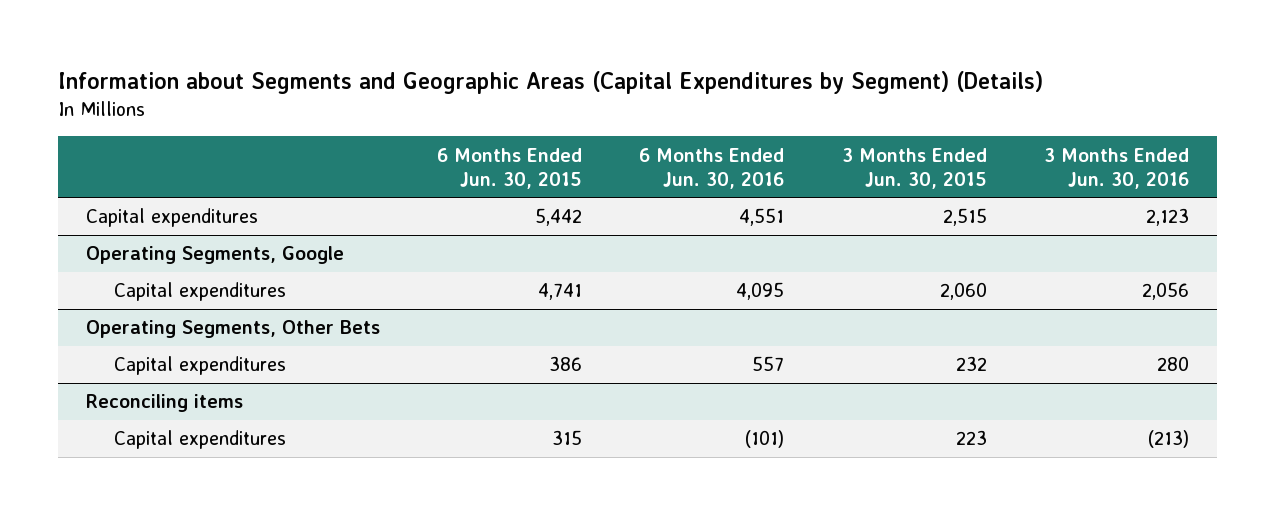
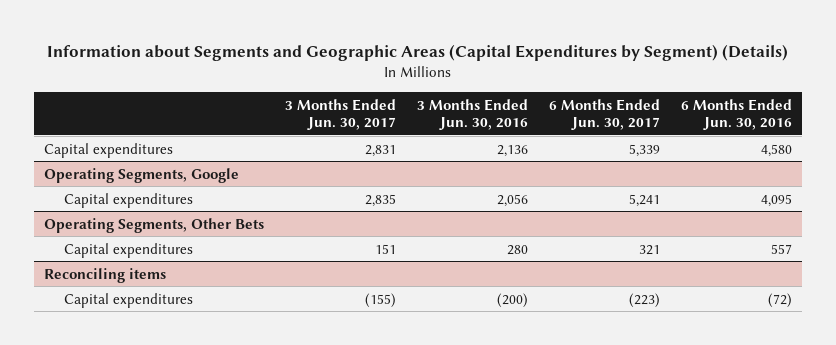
[437,147,583,189] 6 Months Ended Jun. 30, 2015 -> none
[841,147,987,189] 3 Months Ended Jun. 30, 2015 -> none
none -> [285,98,397,131] 3 Months Ended Jun. 30, 2017
none -> [548,98,660,131] 6 Months Ended Jun. 30, 2017
[739,208,785,227] 4,551 -> [760,143,792,157] 4,580
[1145,208,1189,227] 2,123 -> [497,144,529,157] 2,136
[745,430,785,449] (101) -> [767,292,792,308] (72)
[1147,430,1189,449] (213) -> [497,292,529,308] (200)

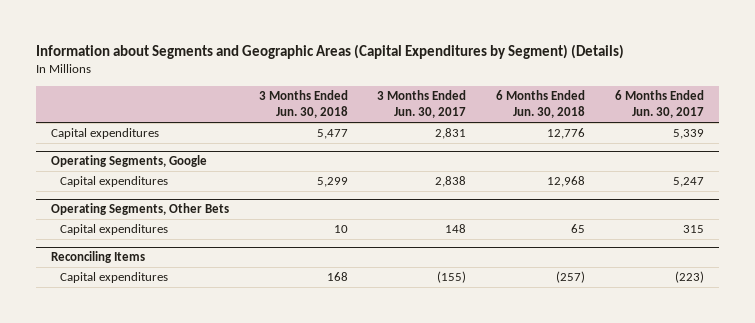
[417,98,529,131] 3 Months Ended Jun. 30, 2016 -> none
[680,98,792,131] 6 Months Ended Jun. 30, 2016 -> none
none -> [258,90,348,119] 3 Months Ended Jun. 30, 2018
none -> [496,90,586,119] 6 Months Ended Jun. 30, 2018
[365,193,397,207] 2,835 -> [435,176,467,188] 2,838
[628,193,660,207] 5,241 -> [672,177,704,188] 5,247
[375,243,397,254] 151 -> [445,224,467,234] 148
[638,244,660,255] 321 -> [682,225,704,234] 315
[44,267,167,283] Reconciling items -> [51,251,146,264] Reconciling Items

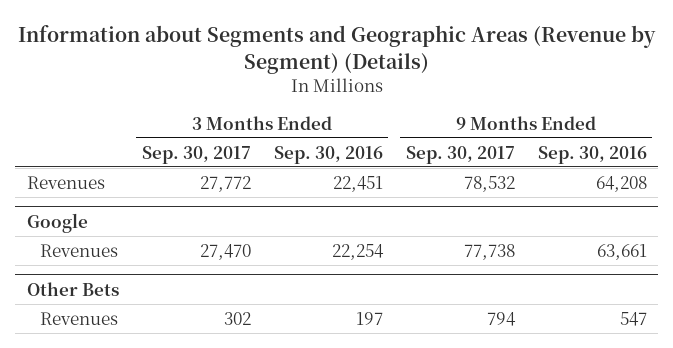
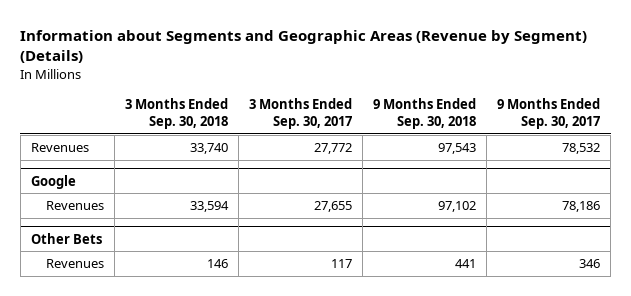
[273,145,383,164] Sep. 30, 2016 -> none
[537,145,647,164] Sep. 30, 2016 -> none
none -> [124,98,228,129] 3 Months Ended Sep. 30, 2018
none -> [373,98,477,129] 9 Months Ended Sep. 30, 2018
[199,243,251,260] 27,470 -> [313,201,352,213] 27,655
[463,243,515,260] 77,738 -> [562,201,601,213] 78,186
[223,311,251,325] 302 -> [330,259,352,269] 117
[486,311,516,326] 794 -> [579,259,601,269] 346

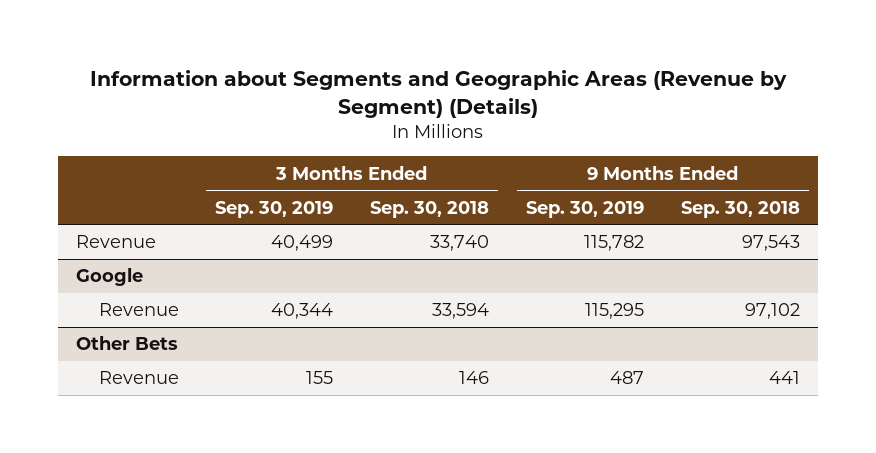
[248,98,352,129] 3 Months Ended Sep. 30, 2017 -> none
[497,98,601,129] 9 Months Ended Sep. 30, 2017 -> none
none -> [215,200,334,218] Sep. 30, 2019
none -> [526,200,645,218] Sep. 30, 2019
[30,143,89,153] Revenues -> [76,235,157,249] Revenue
[45,201,104,211] Revenues -> [98,303,179,317] Revenue
[45,259,104,269] Revenues -> [98,371,179,385] Revenue

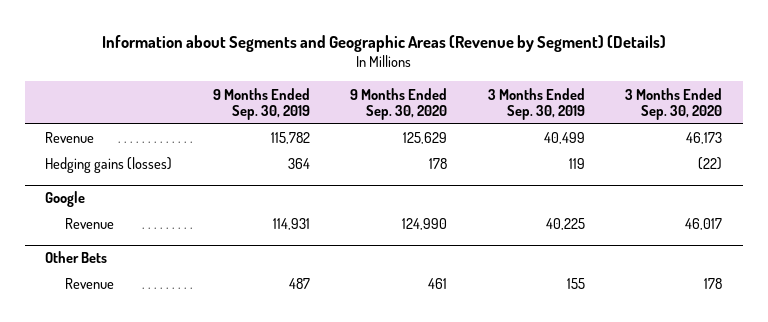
[370,200,490,218] Sep. 30, 2018 -> none
[680,200,800,218] Sep. 30, 2018 -> none
none -> [350,87,448,121] 9 Months Ended Sep. 30, 2020
none -> [625,87,723,121] 3 Months Ended Sep. 30, 2020
none -> [45,157,173,174] Hedging gains (losses)
[271,303,334,320] 40,344 -> [545,218,585,231] 40,225
[585,303,645,320] 115,295 -> [272,218,310,231] 114,931

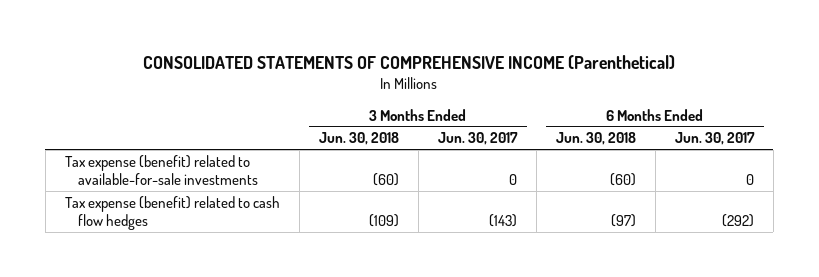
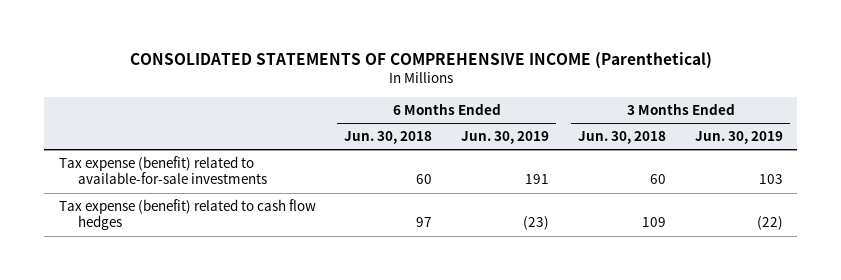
[437,132,518,146] Jun. 30, 2017 -> none
[674,132,755,146] Jun. 30, 2017 -> none
none -> [461,131,550,145] Jun. 30, 2019
none -> [694,131,783,145] Jun. 30, 2019
[372,172,399,186] (60) -> [650,174,667,185] 60
[609,172,636,186] (60) -> [416,174,433,185] 60
[368,213,399,227] (109) -> [642,217,667,228] 109
[610,213,636,227] (97) -> [416,217,433,228] 97

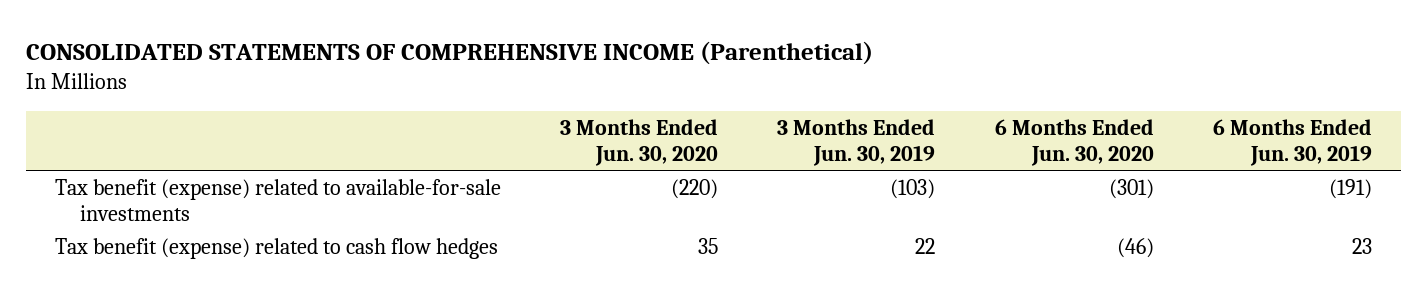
[344,131,433,145] Jun. 30, 2018 -> none
[578,131,667,145] Jun. 30, 2018 -> none
none -> [560,118,719,167] 3 Months Ended Jun. 30, 2020
none -> [994,118,1154,167] 6 Months Ended Jun. 30, 2020
[58,156,267,185] Tax expense (benefit) related to available-for-sale investments -> [55,178,502,222] Tax benefit (expense) related to available-for-sale investments
[525,174,550,185] 191 -> [1328,178,1372,199] (191)
[758,174,783,185] 103 -> [890,178,936,199] (103)
[58,199,316,231] Tax expense (benefit) related to cash flow hedges -> [55,237,499,259] Tax benefit (expense) related to cash flow hedges
[523,216,550,231] (23) -> [1351,237,1372,254] 23
[756,216,783,231] (22) -> [915,237,936,254] 22

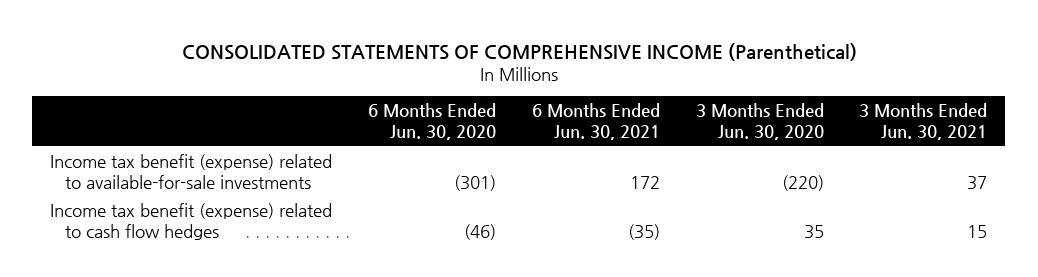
[777,118,936,167] 3 Months Ended Jun. 30, 2019 -> none
[1212,118,1372,167] 6 Months Ended Jun. 30, 2019 -> none
none -> [531,103,660,140] 6 Months Ended Jun. 30, 2021
none -> [859,103,988,140] 3 Months Ended Jun. 30, 2021
[55,178,502,222] Tax benefit (expense) related to available-for-sale investments -> [50,154,333,189] Income tax benefit (expense) related to available-for-sale investments
[55,237,499,259] Tax benefit (expense) related to cash flow hedges -> [50,203,333,240] Income tax benefit (expense) related to cash flow hedges

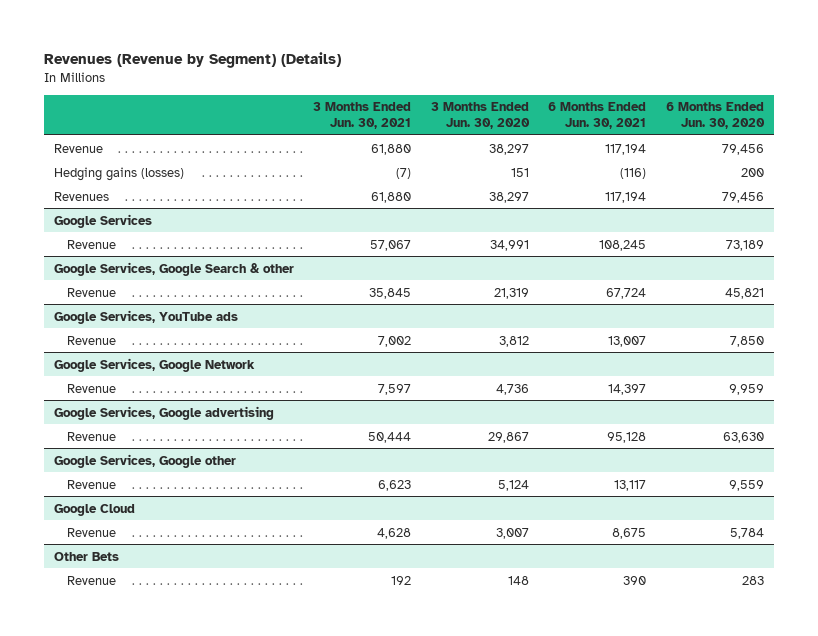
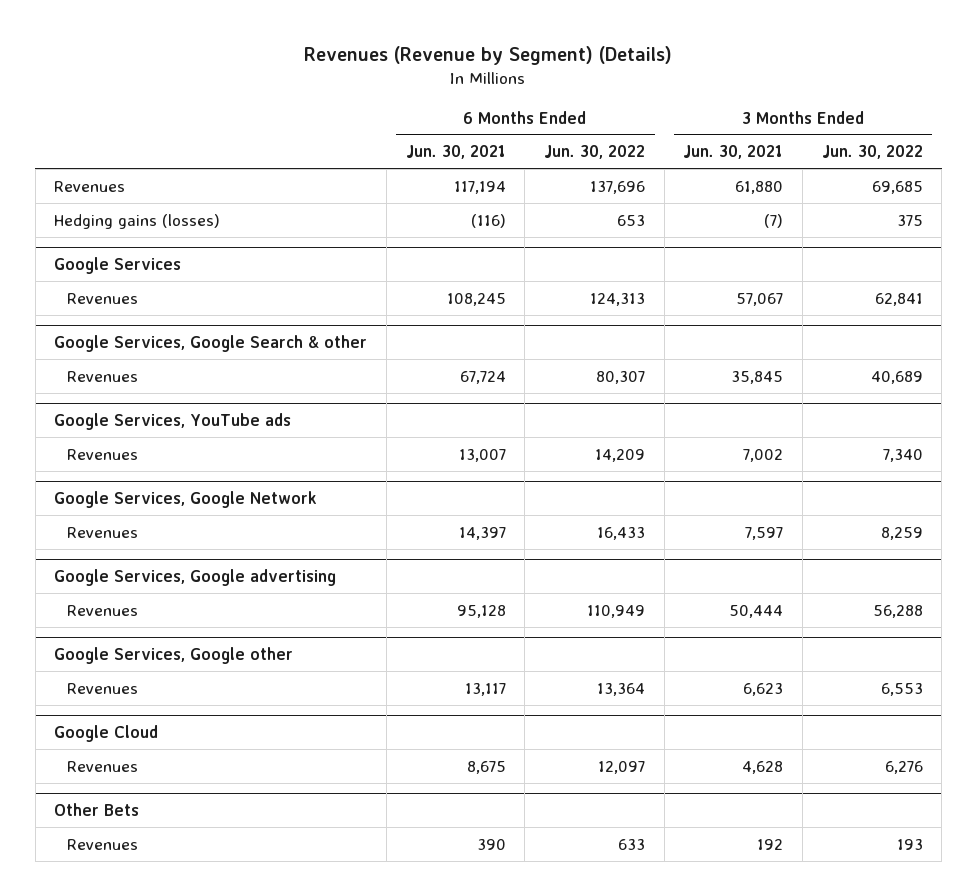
[430,102,530,129] 3 Months Ended Jun. 30, 2020 -> none
[666,102,766,129] 6 Months Ended Jun. 30, 2020 -> none
none -> [543,145,645,160] Jun. 30, 2022
none -> [821,145,923,160] Jun. 30, 2022
[53,143,103,153] Revenue -> none
[53,166,184,181] Hedging gains (losses) -> [54,213,221,229] Hedging gains (losses)
[66,239,116,249] Revenue -> [67,292,139,304] Revenues
[66,287,116,297] Revenue -> [67,370,139,382] Revenues
[66,335,116,345] Revenue -> [67,448,139,460] Revenues
[66,383,116,393] Revenue -> [67,526,139,538] Revenues
[66,431,116,441] Revenue -> [67,604,139,616] Revenues
[66,479,116,489] Revenue -> [67,682,139,694] Revenues
[66,527,116,537] Revenue -> [67,760,139,772] Revenues
[66,575,116,585] Revenue -> [67,838,139,850] Revenues

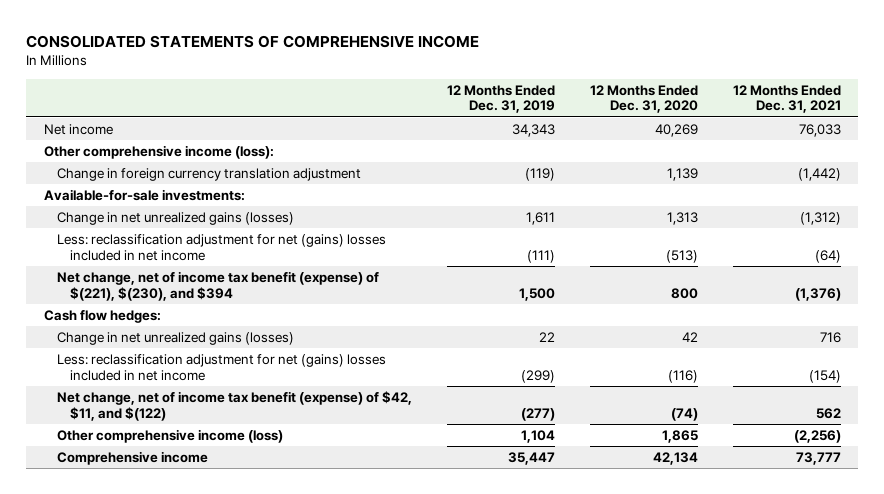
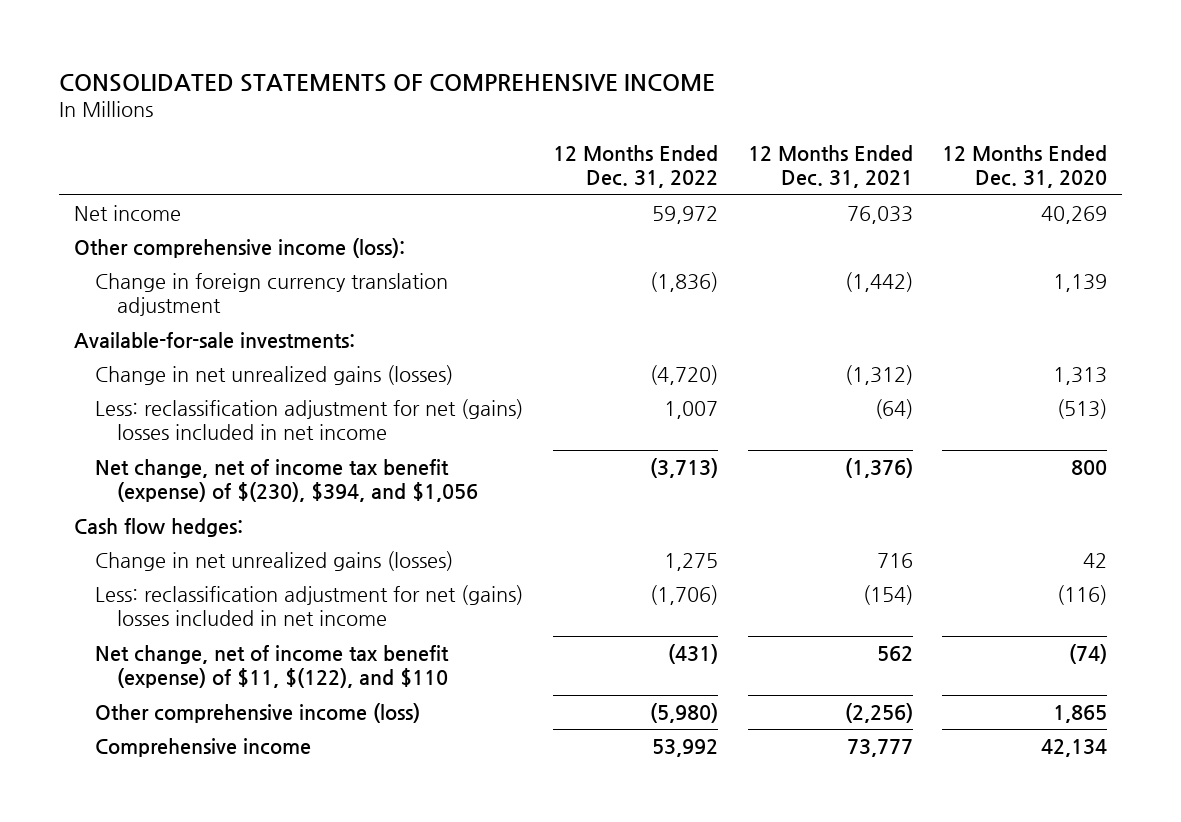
[446,84,555,114] 12 Months Ended Dec. 31, 2019 -> none
none -> [552,144,718,189] 12 Months Ended Dec. 31, 2022
[56,270,379,301] Net change, net of income tax benefit (expense) of $(221), $(230), and $394 -> [95,459,479,503] Net change, net of income tax benefit (expense) of $(230), $394, and $1,056
[56,390,412,421] Net change, net of income tax benefit (expense) of $42, $11, and $(122) -> [95,645,450,689] Net change, net of income tax benefit (expense) of $11, $(122), and $110

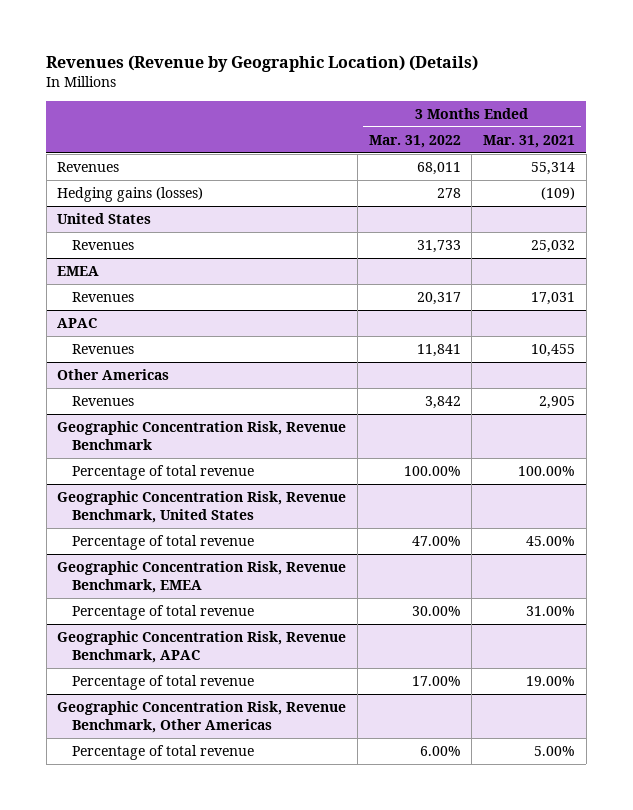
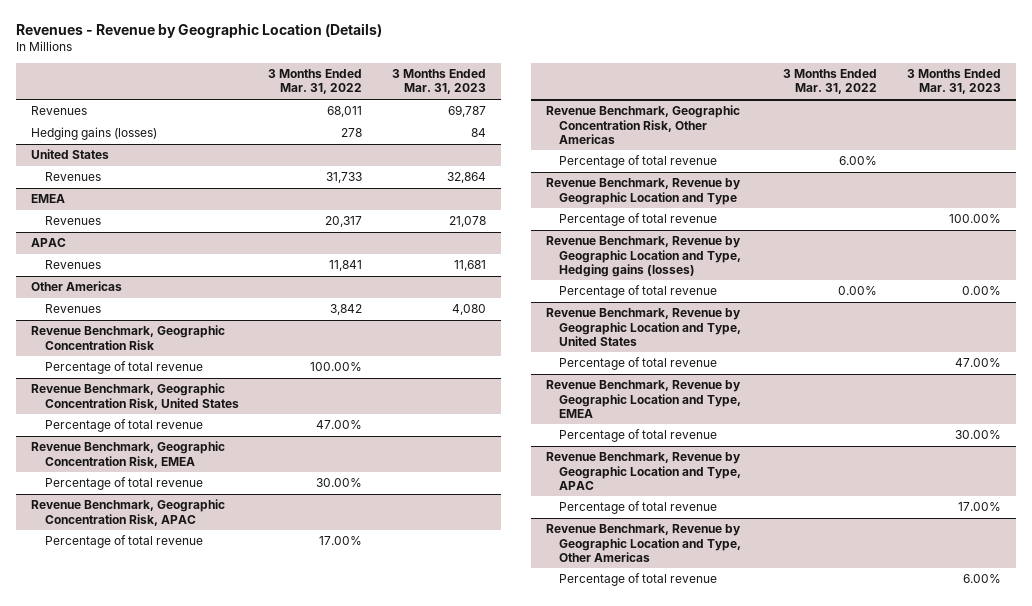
[46,55,479,73] Revenues (Revenue by Geographic Location) (Details) -> [16,22,383,38] Revenues - Revenue by Geographic Location (Details)
[483,134,576,148] Mar. 31, 2021 -> none
none -> [392,69,487,95] 3 Months Ended Mar. 31, 2023
[57,421,347,451] Geographic Concentration Risk, Revenue Benchmark -> [31,325,226,350] Revenue Benchmark, Geographic Concentration Risk
[57,491,347,524] Geographic Concentration Risk, Revenue Benchmark, United States -> [31,383,239,410] Revenue Benchmark, Geographic Concentration Risk, United States
[57,561,347,594] Geographic Concentration Risk, Revenue Benchmark, EMEA -> [31,441,226,468] Revenue Benchmark, Geographic Concentration Risk, EMEA
[57,631,347,664] Geographic Concentration Risk, Revenue Benchmark, APAC -> [31,499,226,526] Revenue Benchmark, Geographic Concentration Risk, APAC
[57,701,347,734] Geographic Concentration Risk, Revenue Benchmark, Other Americas -> [545,105,740,144] Revenue Benchmark, Geographic Concentration Risk, Other Americas
none -> [545,178,741,205] Revenue Benchmark, Revenue by Geographic Location and Type
none -> [559,213,718,227] Percentage of total revenue
none -> [545,236,742,277] Revenue Benchmark, Revenue by Geographic Location and Type, Hedging gains (losses)
none -> [559,285,718,299] Percentage of total revenue
none -> [545,308,742,346] Revenue Benchmark, Revenue by Geographic Location and Type, United States
none -> [559,357,718,371] Percentage of total revenue
none -> [545,380,742,418] Revenue Benchmark, Revenue by Geographic Location and Type, EMEA
none -> [559,429,718,443] Percentage of total revenue
none -> [545,452,742,490] Revenue Benchmark, Revenue by Geographic Location and Type, APAC
none -> [559,501,718,515] Percentage of total revenue
none -> [545,524,742,562] Revenue Benchmark, Revenue by Geographic Location and Type, Other Americas
none -> [559,573,718,587] Percentage of total revenue

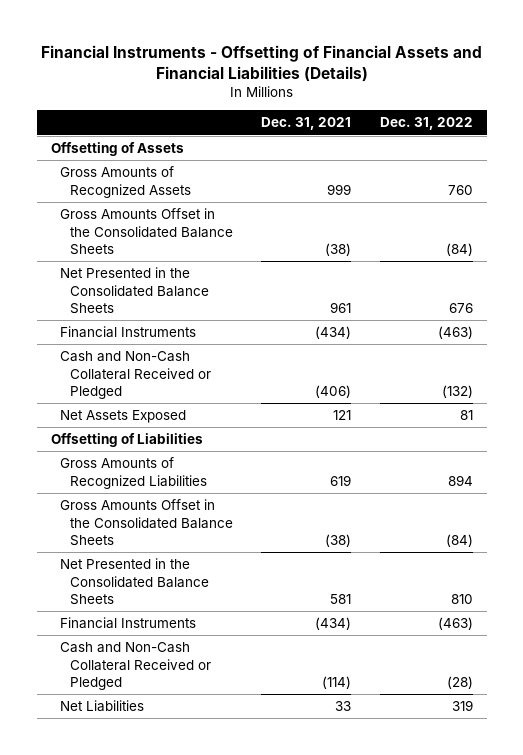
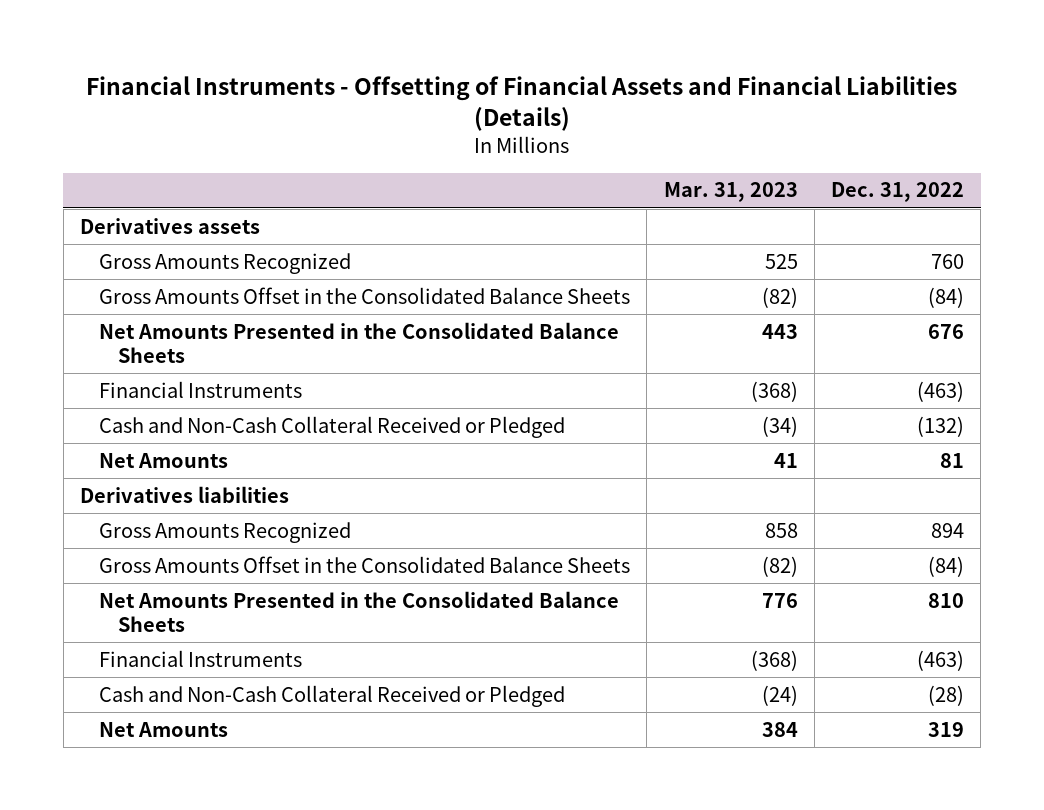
[261,117,352,131] Dec. 31, 2021 -> none
none -> [663,182,798,203] Mar. 31, 2023
[50,142,184,157] Offsetting of Assets -> [80,217,261,234] Derivatives assets
[60,166,192,198] Gross Amounts of Recognized Assets -> [98,252,351,274] Gross Amounts Recognized
[60,267,210,314] Net Presented in the Consolidated Balance Sheets -> [98,321,619,364] Net Amounts Presented in the Consolidated Balance Sheets
[60,410,187,424] Net Assets Exposed -> [98,452,228,468] Net Amounts
[50,433,203,448] Offsetting of Liabilities -> [80,485,290,503] Derivatives liabilities
[60,457,208,489] Gross Amounts of Recognized Liabilities -> [98,521,351,543] Gross Amounts Recognized
[60,558,210,605] Net Presented in the Consolidated Balance Sheets -> [98,590,619,633] Net Amounts Presented in the Consolidated Balance Sheets
[60,700,145,713] Net Liabilities -> [98,721,228,737] Net Amounts

